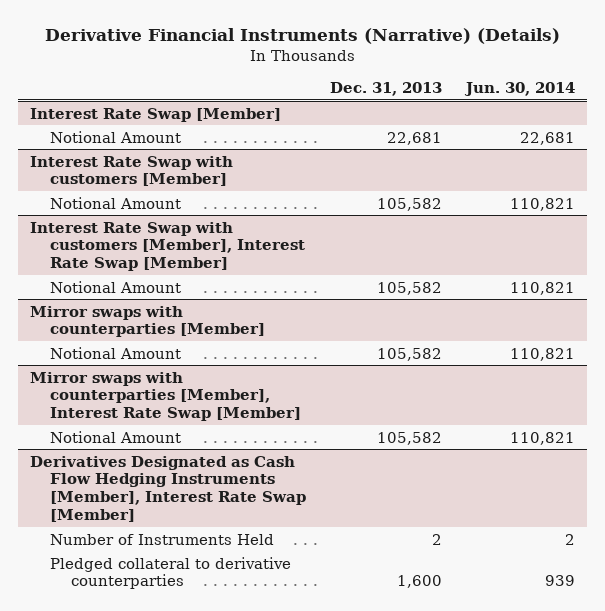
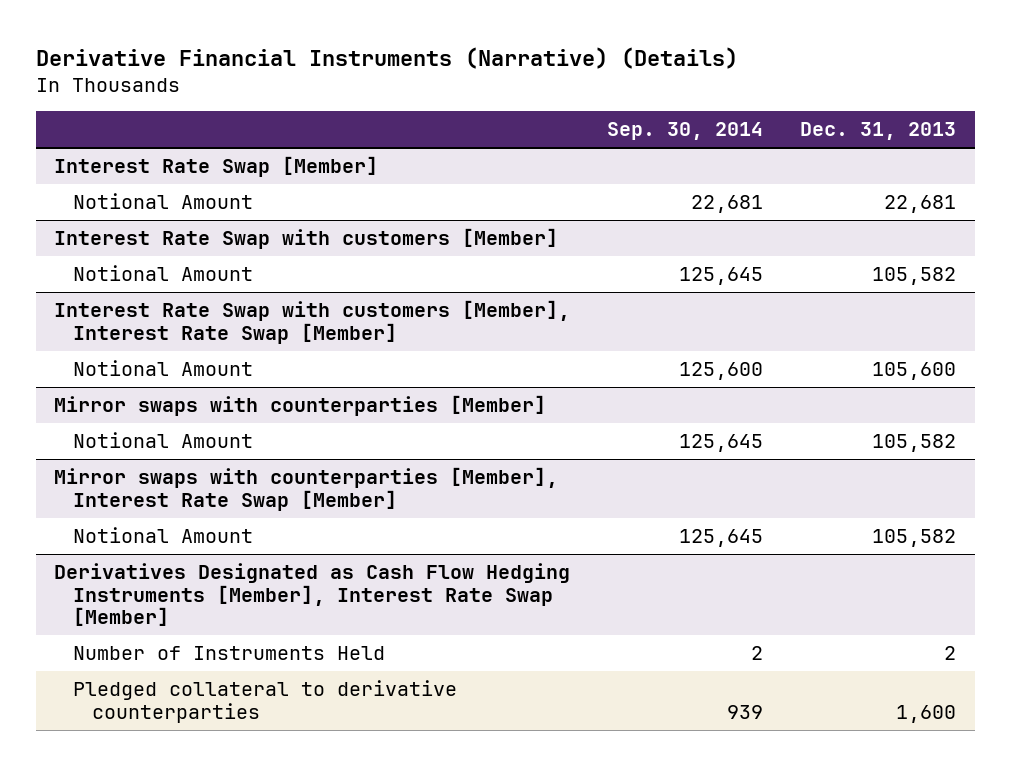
[464,82,576,97] Jun. 30, 2014 -> none
none -> [607,122,764,141] Sep. 30, 2014
[377,281,443,295] 105,582 -> [872,362,957,381] 105,600

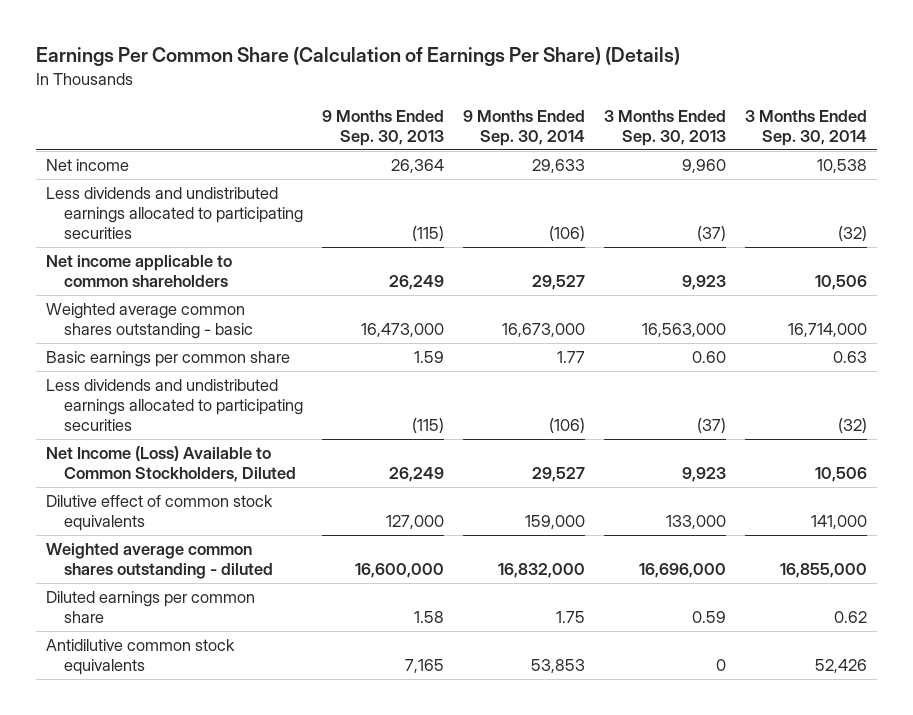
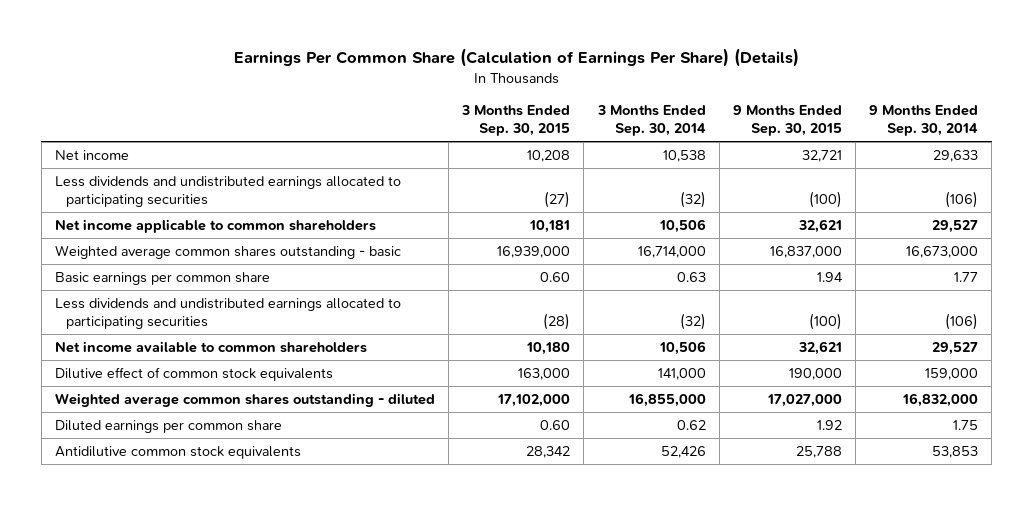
[321,110,444,146] 9 Months Ended Sep. 30, 2013 -> none
[604,110,727,146] 3 Months Ended Sep. 30, 2013 -> none
none -> [461,104,571,137] 3 Months Ended Sep. 30, 2015
none -> [732,104,842,137] 9 Months Ended Sep. 30, 2015
[46,446,296,483] Net Income (Loss) Available to Common Stockholders, Diluted -> [54,340,367,353] Net income available to common shareholders

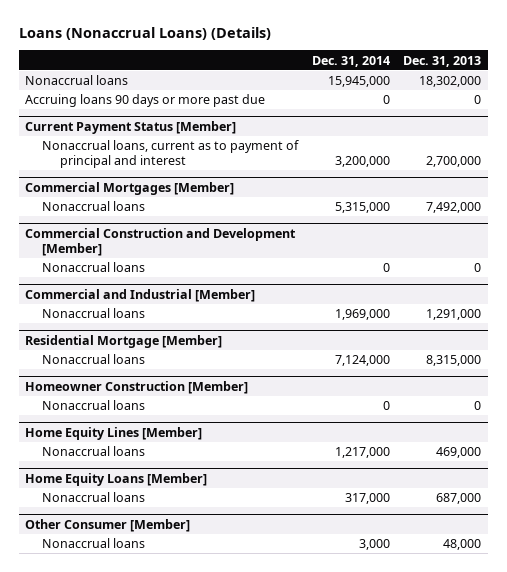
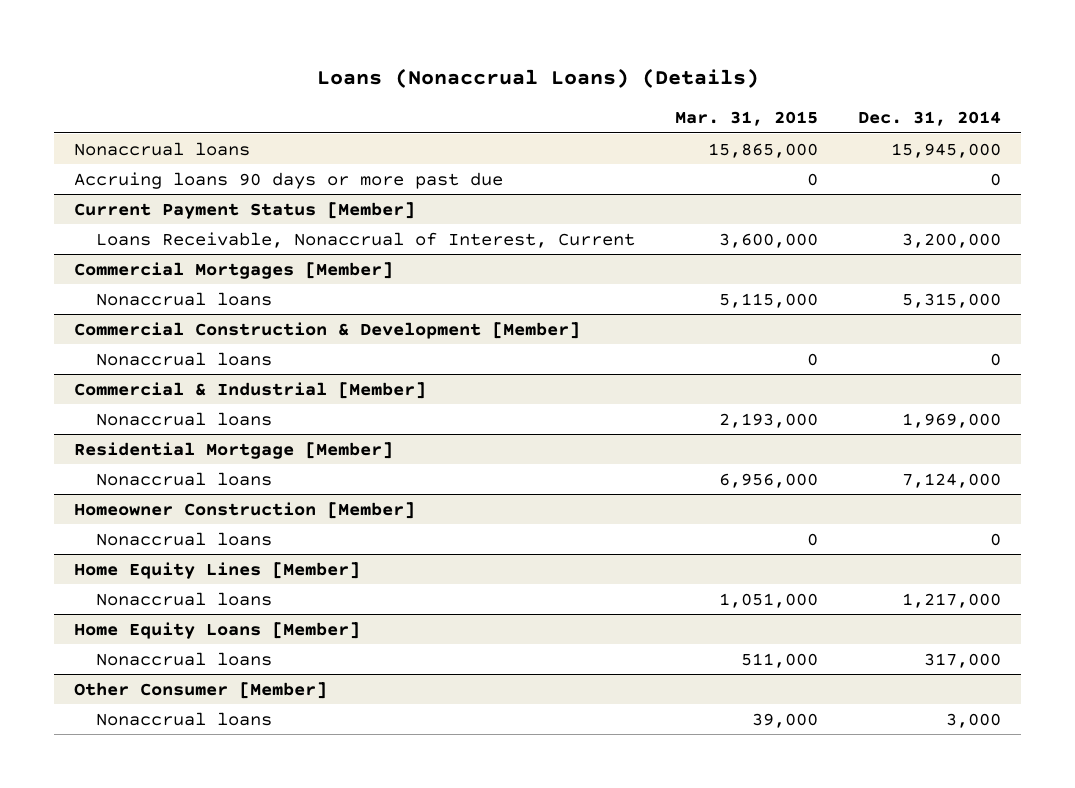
[403,55,482,67] Dec. 31, 2013 -> none
none -> [675,111,819,127] Mar. 31, 2015
[42,140,300,169] Nonaccrual loans, current as to payment of principal and interest -> [96,231,636,248] Loans Receivable, Nonaccrual of Interest, Current
[25,227,297,256] Commercial Construction and Development [Member] -> [74,321,581,339] Commercial Construction & Development [Member]
[25,288,256,302] Commercial and Industrial [Member] -> [74,381,427,399] Commercial & Industrial [Member]

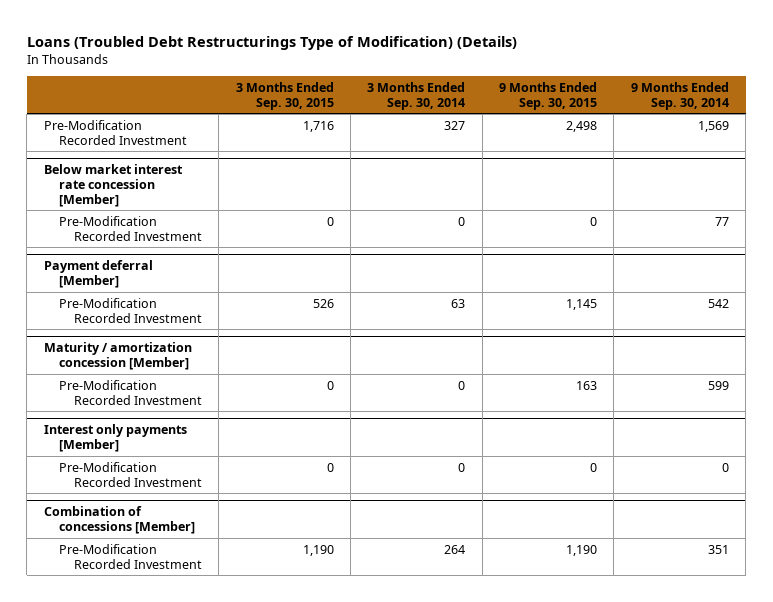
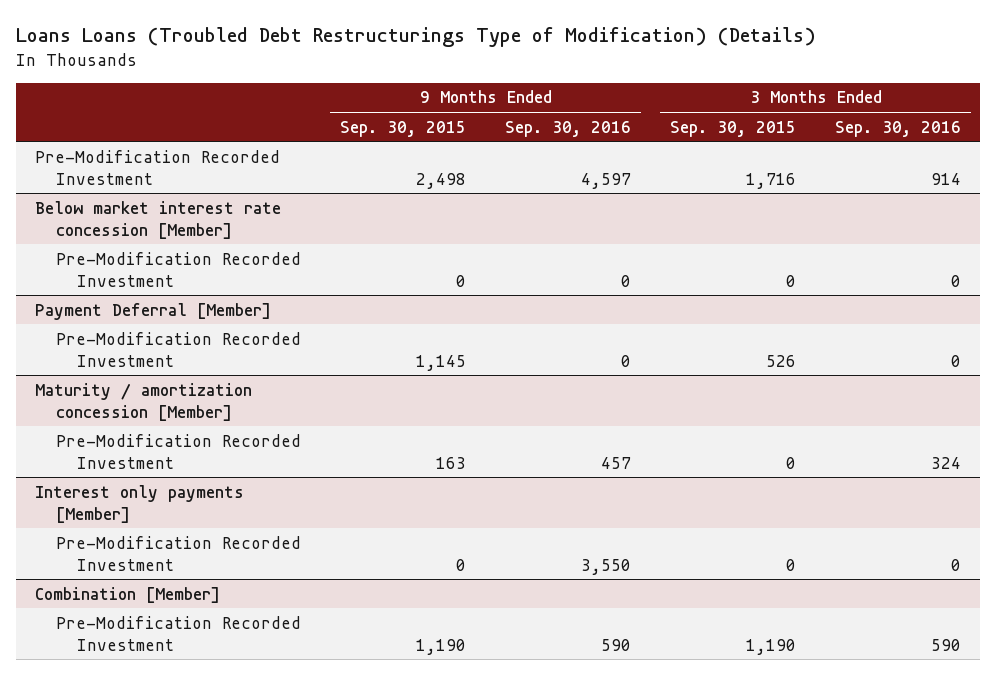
[26,35,517,50] Loans (Troubled Debt Restructurings Type of Modification) (Details) -> [15,27,816,48] Loans Loans (Troubled Debt Restructurings Type of Modification) (Details)
[367,81,466,110] 3 Months Ended Sep. 30, 2014 -> none
[630,81,729,110] 9 Months Ended Sep. 30, 2014 -> none
none -> [505,120,632,137] Sep. 30, 2016
none -> [834,120,961,137] Sep. 30, 2016
[43,260,153,289] Payment deferral [Member] -> [35,302,272,320] Payment Deferral [Member]
[43,506,195,535] Combination of concessions [Member] -> [35,586,221,603] Combination [Member]

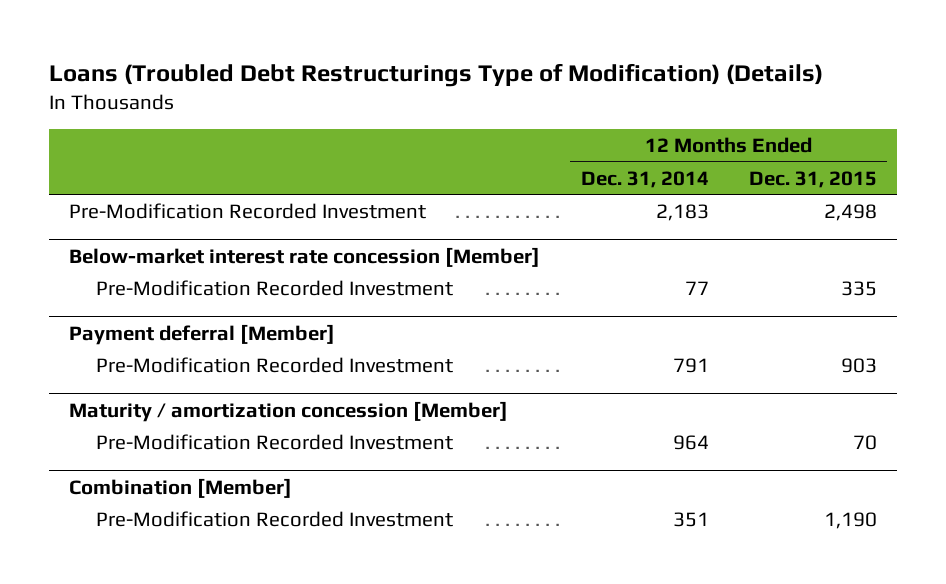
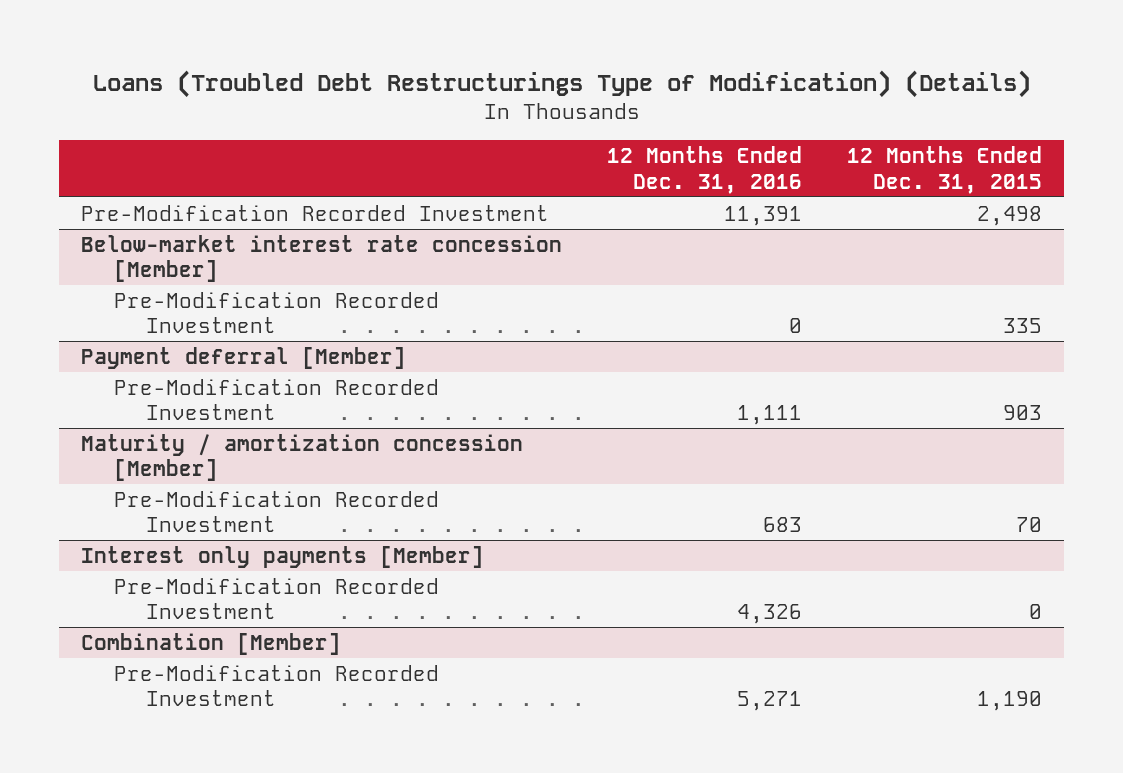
[580,170,709,188] Dec. 31, 2014 -> none
none -> [607,146,803,194] 12 Months Ended Dec. 31, 2016
none -> [81,545,485,568] Interest only payments [Member]
none -> [113,577,439,620] Pre-Modification Recorded Investment

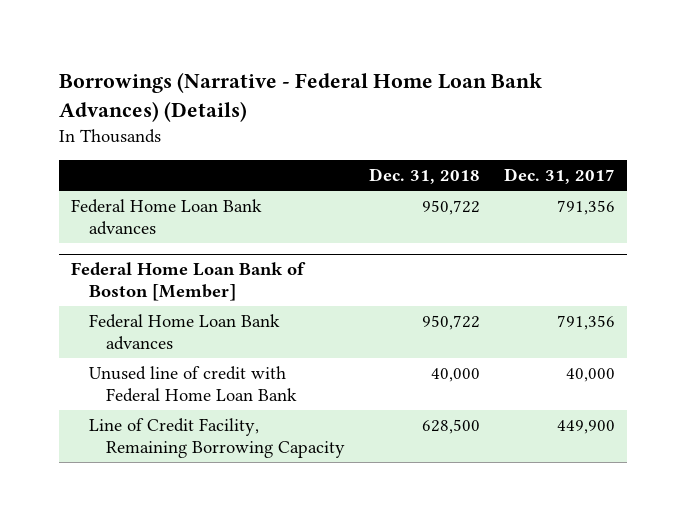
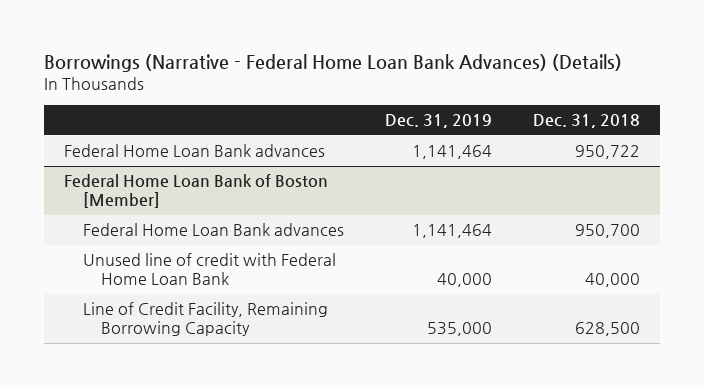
[503,168,615,185] Dec. 31, 2017 -> none
none -> [384,114,492,129] Dec. 31, 2019
[422,314,481,330] 950,722 -> [574,224,640,239] 950,700

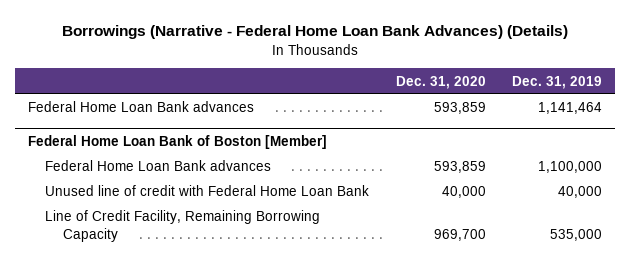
[532,114,640,129] Dec. 31, 2018 -> none
none -> [395,75,486,89] Dec. 31, 2020
[411,224,492,239] 1,141,464 -> [538,161,603,174] 1,100,000

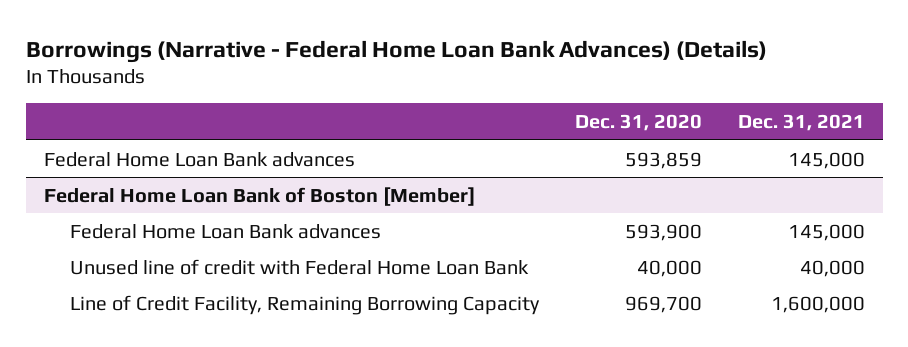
[512,75,603,89] Dec. 31, 2019 -> none
none -> [737,113,865,131] Dec. 31, 2021
[433,161,486,174] 593,859 -> [624,223,702,241] 593,900

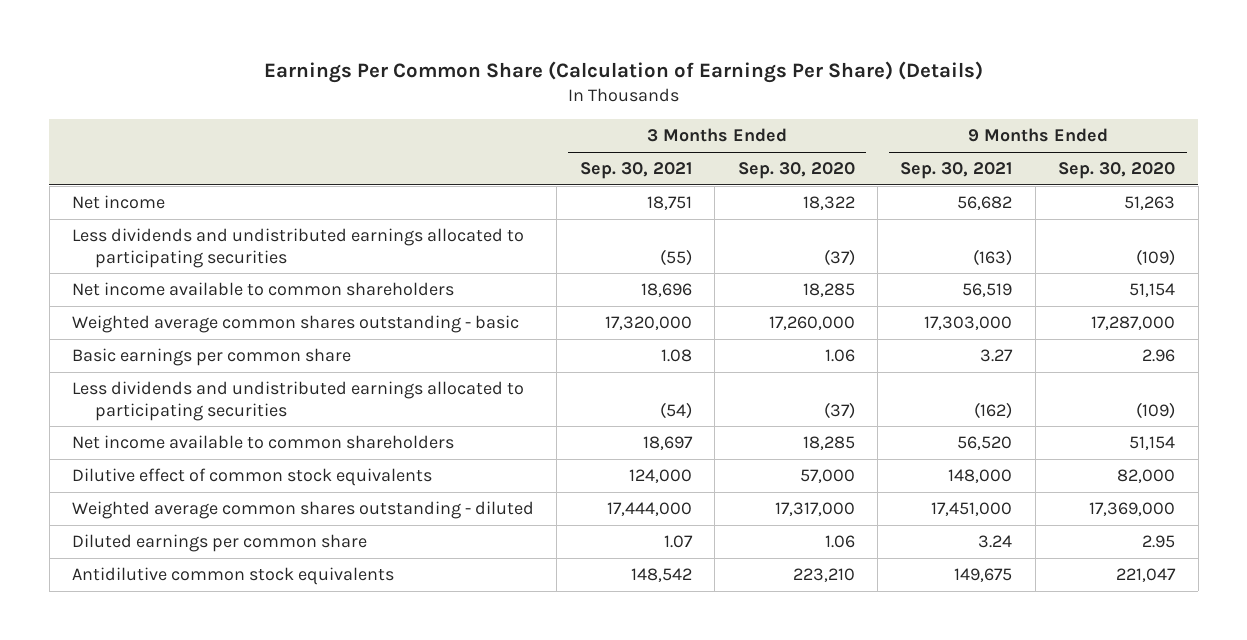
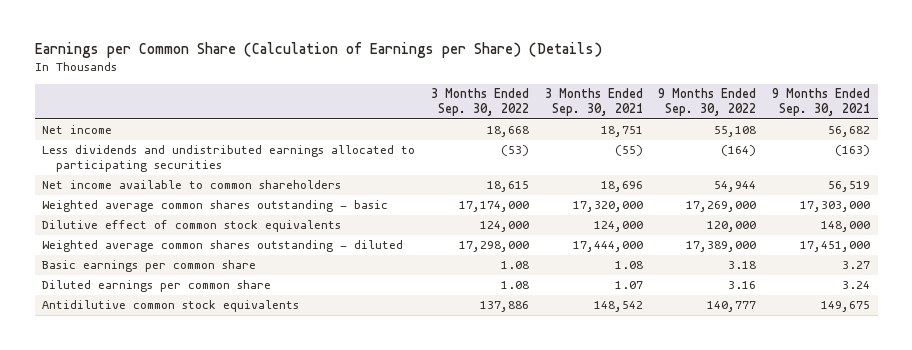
[263,61,983,84] Earnings Per Common Share (Calculation of Earnings Per Share) (Details) -> [34,42,602,59] Earnings per Common Share (Calculation of Earnings per Share) (Details)
[737,162,855,180] Sep. 30, 2020 -> none
[1058,162,1176,180] Sep. 30, 2020 -> none
none -> [431,88,530,117] 3 Months Ended Sep. 30, 2022
none -> [658,88,757,117] 9 Months Ended Sep. 30, 2022
[72,381,525,421] Less dividends and undistributed earnings allocated to participating securities -> none
[72,435,455,450] Net income available to common shareholders -> none
[72,348,352,367] Basic earnings per common share -> [42,260,257,273] Basic earnings per common share

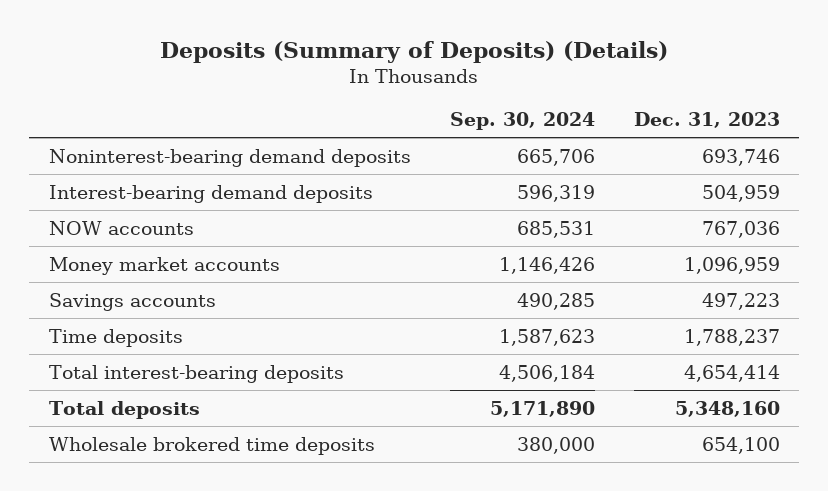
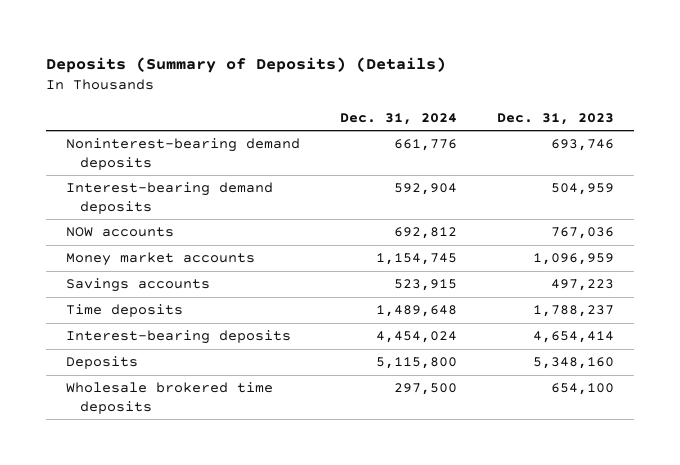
[449,112,595,131] Sep. 30, 2024 -> none
none -> [340,112,458,125] Dec. 31, 2024
[48,364,344,383] Total interest-bearing deposits -> [66,330,292,345] Interest-bearing deposits
[48,400,200,419] Total deposits -> [66,356,139,370] Deposits

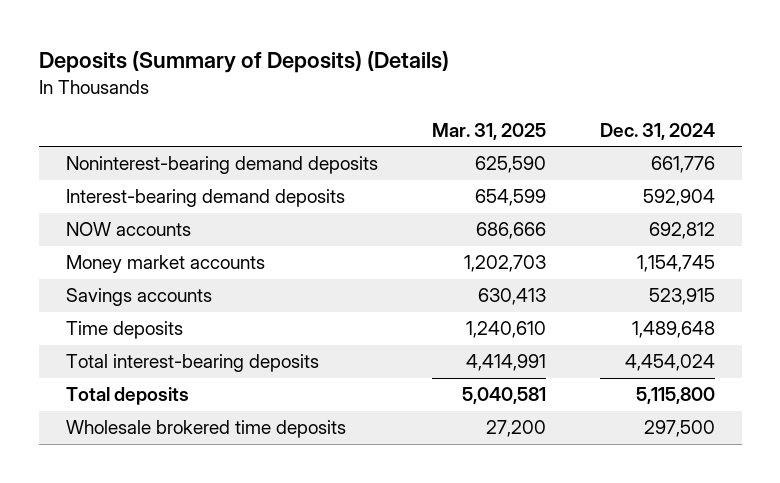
[496,112,614,125] Dec. 31, 2023 -> none
none -> [431,122,546,140] Mar. 31, 2025
[66,330,292,345] Interest-bearing deposits -> [65,354,319,373] Total interest-bearing deposits
[66,356,139,370] Deposits -> [65,387,189,406] Total deposits

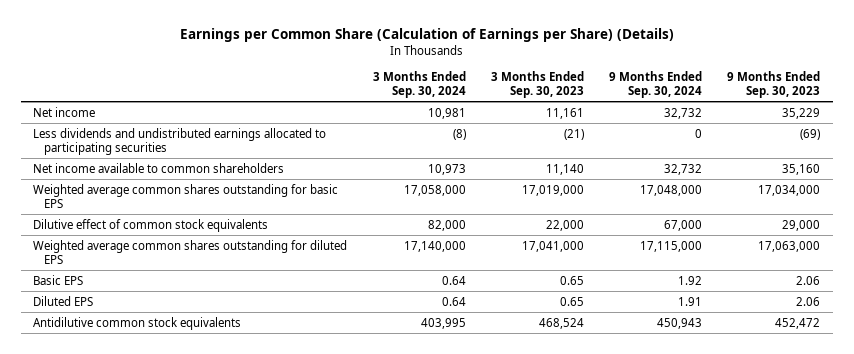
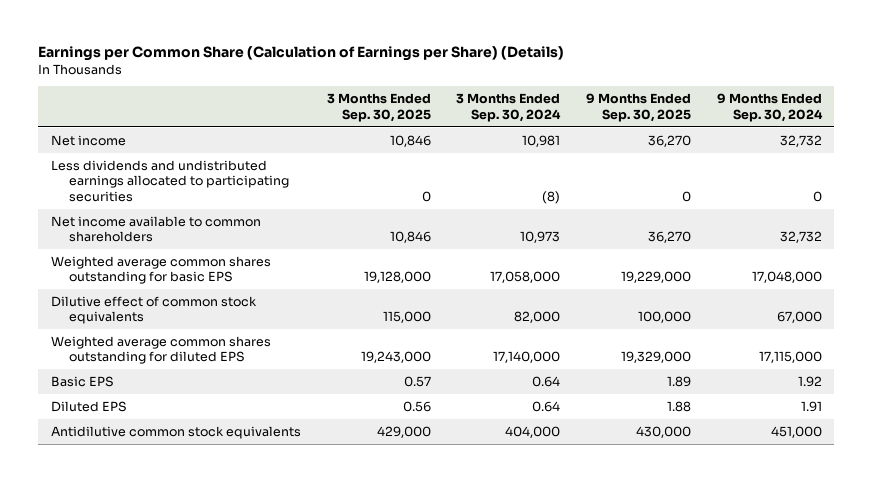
[490,70,584,98] 3 Months Ended Sep. 30, 2023 -> none
[727,70,821,98] 9 Months Ended Sep. 30, 2023 -> none
none -> [326,93,431,122] 3 Months Ended Sep. 30, 2025
none -> [585,93,691,122] 9 Months Ended Sep. 30, 2025
[420,317,466,329] 403,995 -> [505,425,561,438] 404,000
[656,317,702,329] 450,943 -> [770,425,822,438] 451,000

